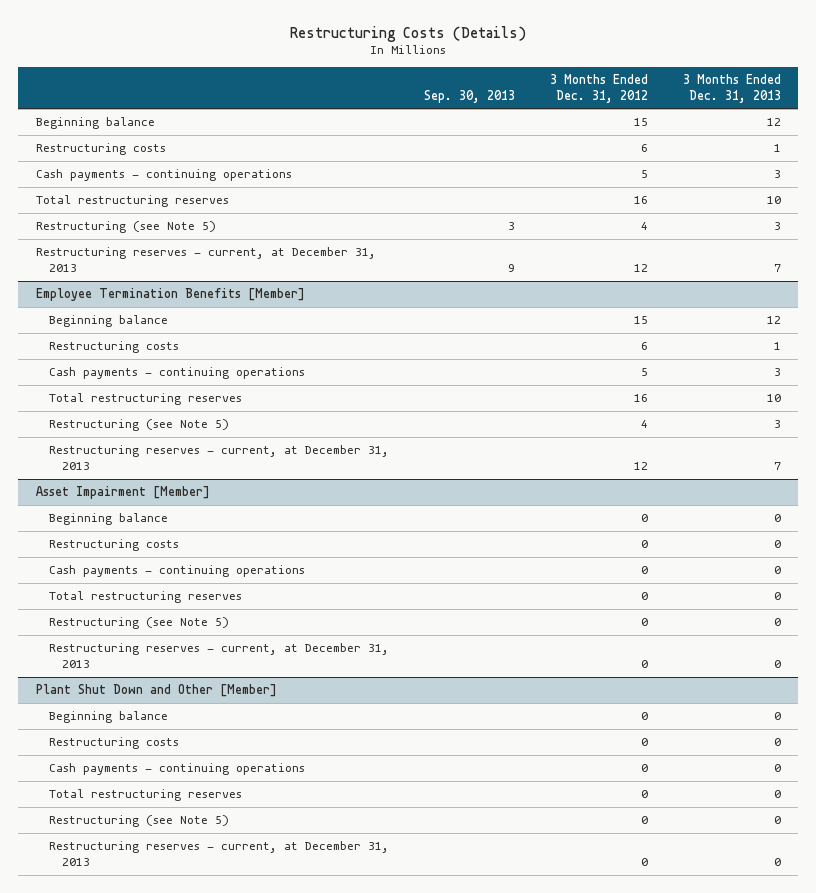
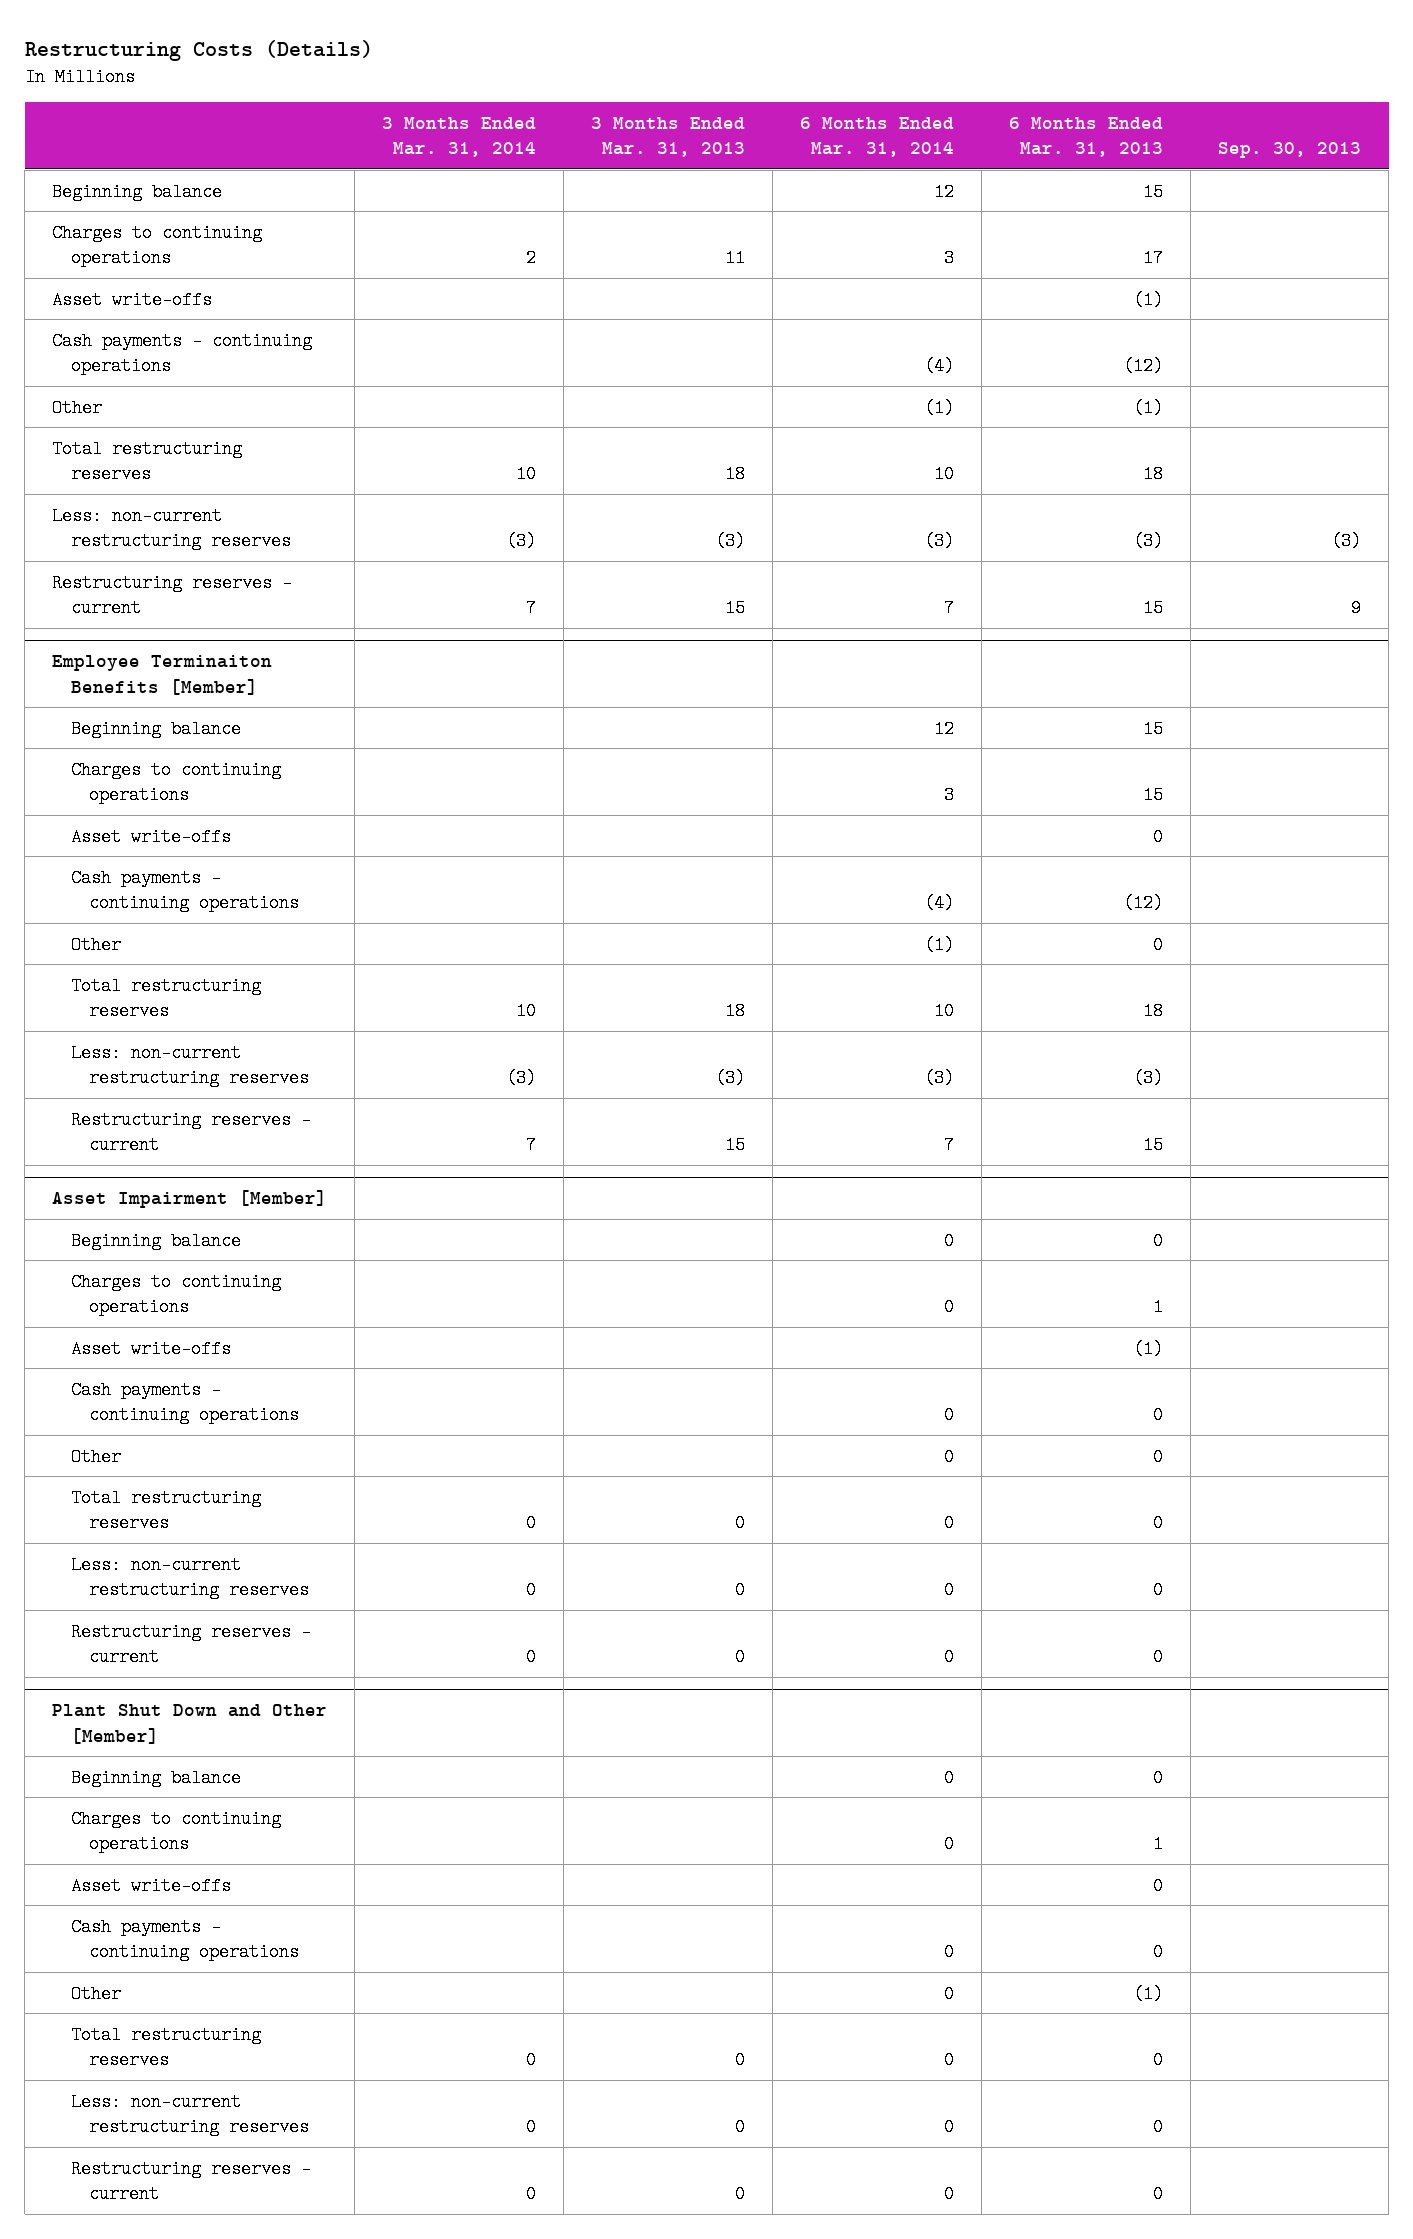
[549,74,648,103] 3 Months Ended Dec. 31, 2012 -> none
[682,74,781,103] 3 Months Ended Dec. 31, 2013 -> none
none -> [382,116,537,158] 3 Months Ended Mar. 31, 2014
none -> [591,116,746,158] 3 Months Ended Mar. 31, 2013
none -> [800,116,955,158] 6 Months Ended Mar. 31, 2014
none -> [1009,116,1164,158] 6 Months Ended Mar. 31, 2013
[35,143,166,156] Restructuring costs -> [52,223,263,268] Charges to continuing operations
none -> [52,290,213,309] Asset write-offs
none -> [52,398,103,417] Other
[35,221,216,234] Restructuring (see Note 5) -> none
none -> [52,506,291,551] Less: non-current restructuring reserves
[35,247,376,273] Restructuring reserves - current, at December 31, 2013 -> [52,573,293,618] Restructuring reserves - current
[35,288,305,302] Employee Termination Benefits [Member] -> [52,655,273,695] Employee Terminaiton Benefits [Member]
[48,341,179,354] Restructuring costs -> [70,760,281,805] Charges to continuing operations
none -> [70,827,231,846] Asset write-offs
none -> [70,935,121,954] Other
[48,419,229,432] Restructuring (see Note 5) -> [70,1043,309,1088] Less: non-current restructuring reserves
[48,445,389,471] Restructuring reserves - current, at December 31, 2013 -> [70,1110,311,1155] Restructuring reserves - current
[48,539,179,552] Restructuring costs -> [70,1272,281,1317] Charges to continuing operations
none -> [70,1339,231,1358] Asset write-offs
none -> [70,1447,121,1466] Other
[48,617,229,630] Restructuring (see Note 5) -> [70,1555,309,1600] Less: non-current restructuring reserves
[48,643,389,669] Restructuring reserves - current, at December 31, 2013 -> [70,1622,311,1667] Restructuring reserves - current
[48,737,179,750] Restructuring costs -> [70,1809,281,1854] Charges to continuing operations
none -> [70,1876,231,1895] Asset write-offs
none -> [70,1984,121,2003] Other
[48,815,229,828] Restructuring (see Note 5) -> [70,2092,309,2137] Less: non-current restructuring reserves
[48,841,389,867] Restructuring reserves - current, at December 31, 2013 -> [70,2159,311,2204] Restructuring reserves - current

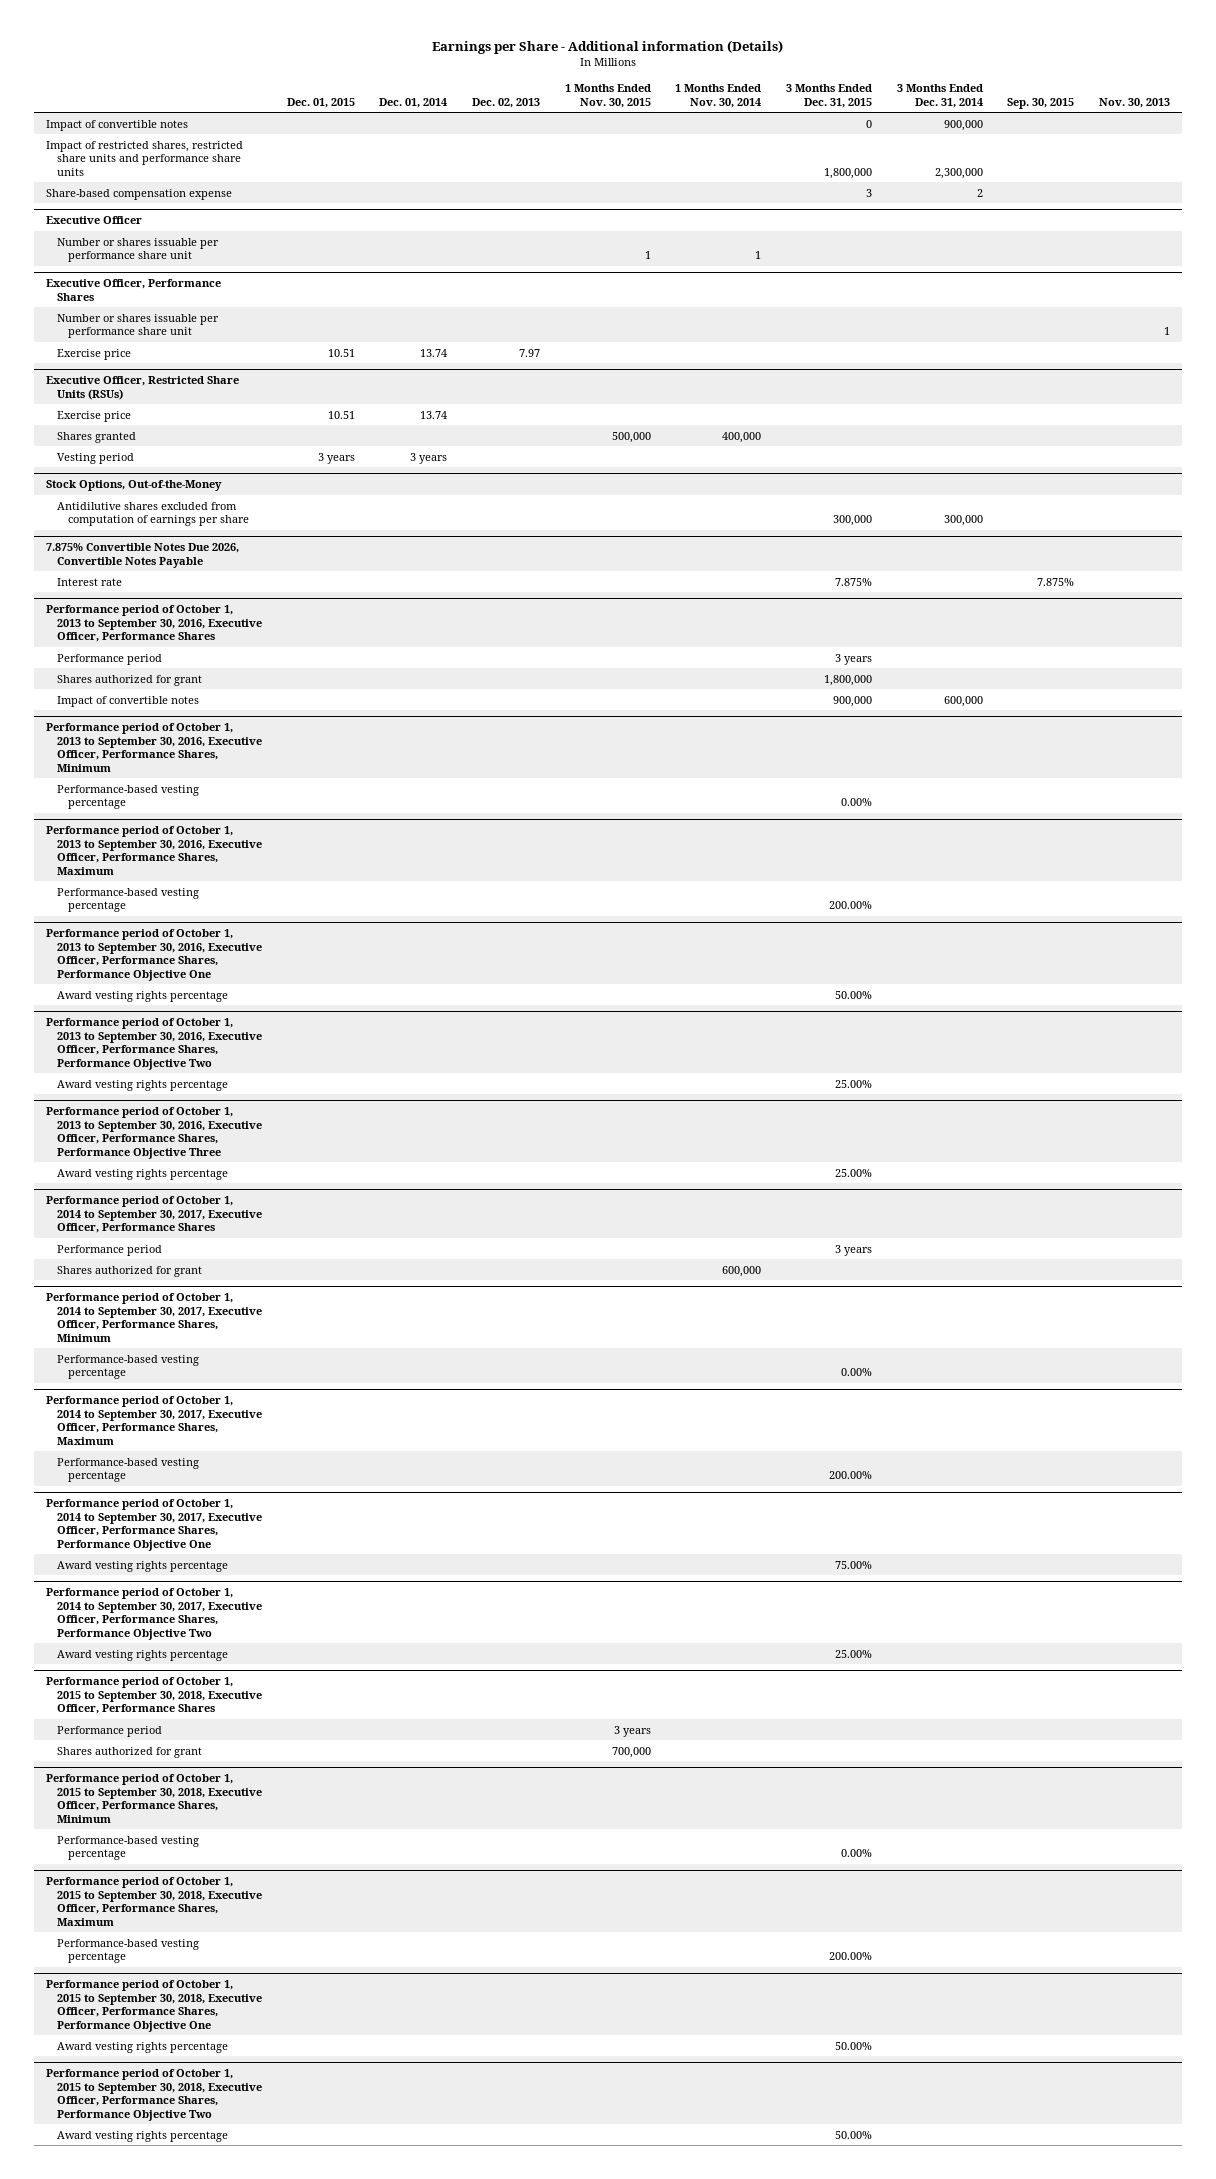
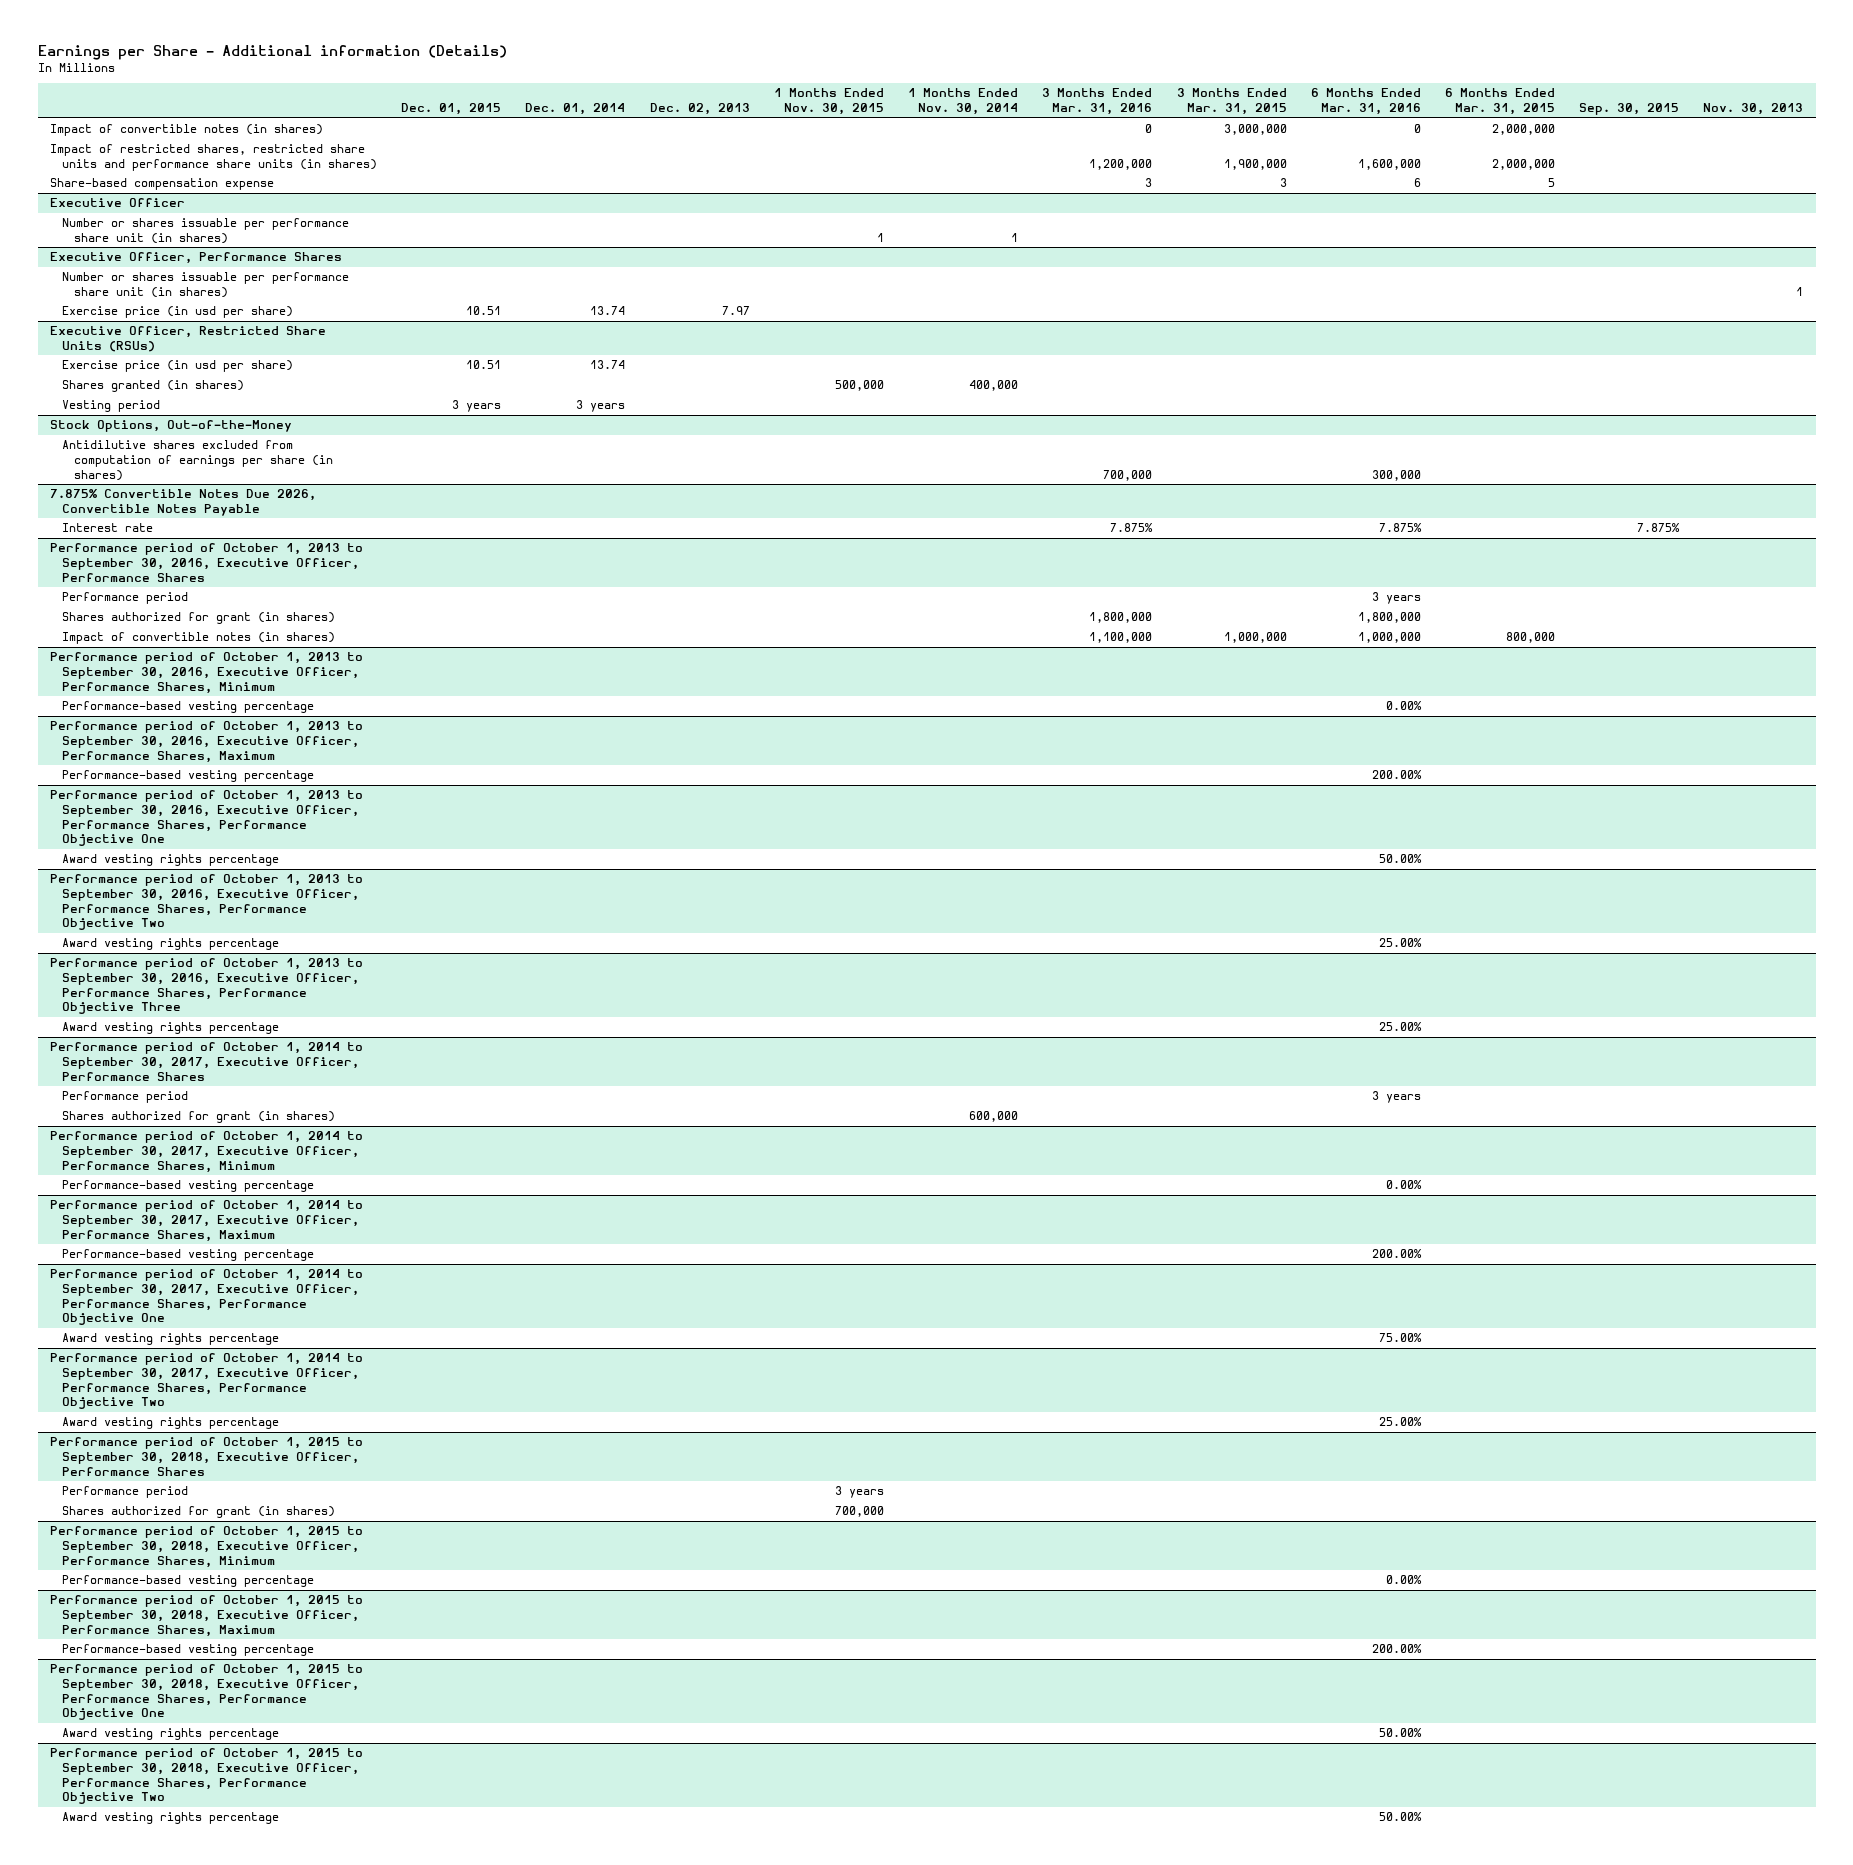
[785,84,872,108] 3 Months Ended Dec. 31, 2015 -> none
[896,84,983,108] 3 Months Ended Dec. 31, 2014 -> none
none -> [1042,88,1153,116] 3 Months Ended Mar. 31, 2016
none -> [1176,88,1287,116] 3 Months Ended Mar. 31, 2015
none -> [1310,88,1421,116] 6 Months Ended Mar. 31, 2016
none -> [1445,88,1556,116] 6 Months Ended Mar. 31, 2015
[46,119,189,131] Impact of convertible notes -> [50,124,324,137] Impact of convertible notes (in shares)
[46,140,244,176] Impact of restricted shares, restricted share units and performance share units -> [50,144,377,171] Impact of restricted shares, restricted share units and performance share units (in shares)
[56,237,219,263] Number or shares issuable per performance share unit -> [61,218,349,244] Number or shares issuable per performance share unit (in shares)
[56,313,219,339] Number or shares issuable per performance share unit -> [61,272,349,298] Number or shares issuable per performance share unit (in shares)
[56,348,131,360] Exercise price -> [61,306,293,319] Exercise price (in usd per share)
[56,410,131,422] Exercise price -> [61,360,293,373] Exercise price (in usd per share)
[56,431,136,443] Shares granted -> [61,380,244,393] Shares granted (in shares)
[56,501,249,527] Antidilutive shares excluded from computation of earnings per share -> [61,440,333,481] Antidilutive shares excluded from computation of earnings per share (in shares)
[56,674,202,686] Shares authorized for grant -> [61,612,335,625] Shares authorized for grant (in shares)
[56,695,199,707] Impact of convertible notes -> [61,632,335,645] Impact of convertible notes (in shares)
[56,1265,202,1277] Shares authorized for grant -> [61,1111,335,1124] Shares authorized for grant (in shares)
[56,1746,202,1758] Shares authorized for grant -> [61,1506,335,1519] Shares authorized for grant (in shares)

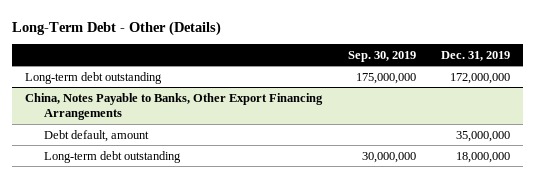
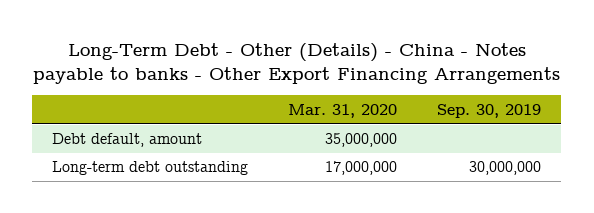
[12,20,222,36] Long-Term Debt - Other (Details) -> [32,43,560,84] Long-Term Debt - Other (Details) - China - Notes payable to banks - Other Export Financing Arrangements
[441,50,511,61] Dec. 31, 2019 -> none
none -> [288,103,398,118] Mar. 31, 2020
[25,92,324,121] China, Notes Payable to Banks, Other Export Financing Arrangements -> none
[44,129,150,142] Debt default, amount -> none
[44,150,182,163] Long-term debt outstanding -> none
none -> [52,133,203,148] Debt default, amount
[355,72,416,84] 175,000,000 -> [469,161,542,176] 30,000,000

